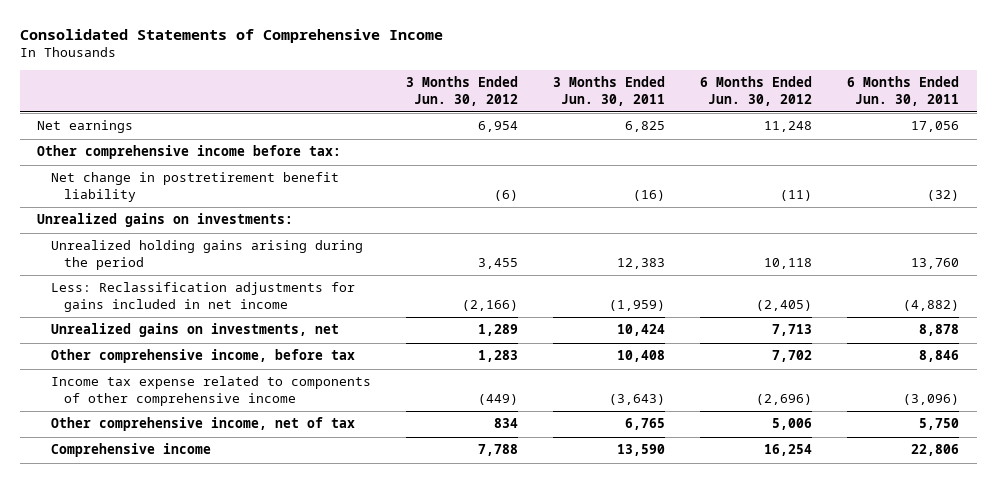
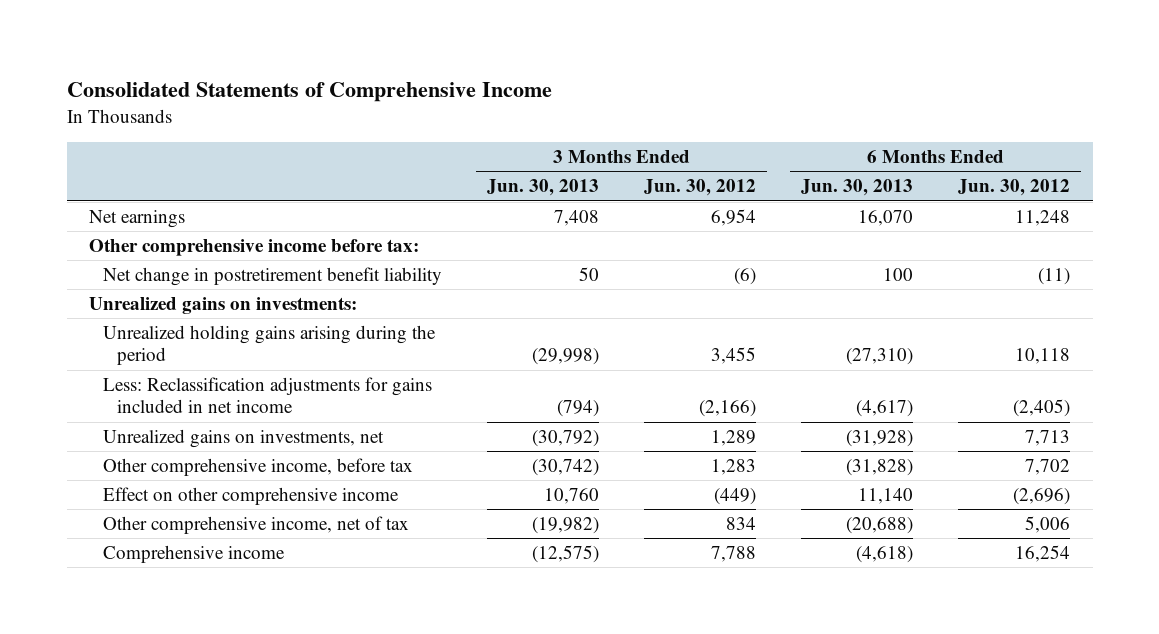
[553,76,666,106] 3 Months Ended Jun. 30, 2011 -> none
[847,76,960,106] 6 Months Ended Jun. 30, 2011 -> none
none -> [487,179,600,197] Jun. 30, 2013
none -> [801,179,914,197] Jun. 30, 2013
[50,376,371,406] Income tax expense related to components of other comprehensive income -> [103,487,400,506] Effect on other comprehensive income

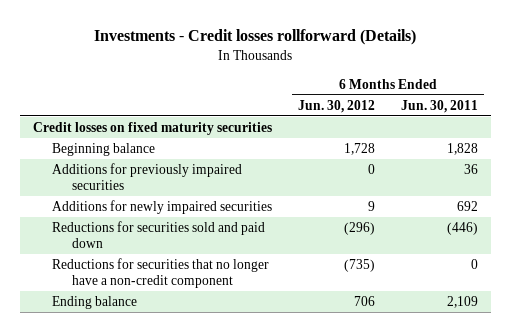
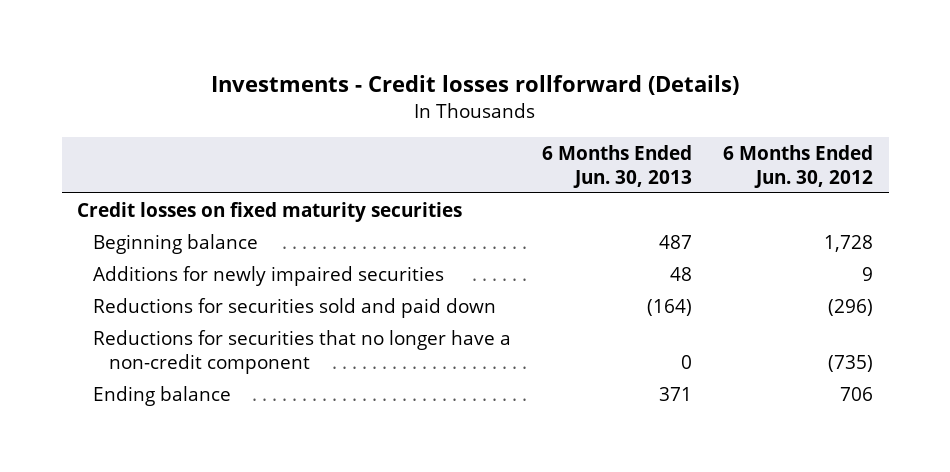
[400,99,478,113] Jun. 30, 2011 -> none
none -> [542,144,693,188] 6 Months Ended Jun. 30, 2013
[52,163,243,190] Additions for previously impaired securities -> none

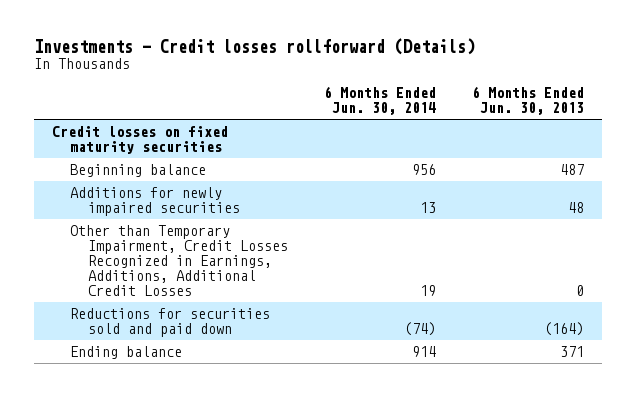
[723,144,874,188] 6 Months Ended Jun. 30, 2012 -> none
none -> [323,86,436,116] 6 Months Ended Jun. 30, 2014
none -> [69,225,288,296] Other than Temporary Impairment, Credit Losses Recognized in Earnings, Additions, Additional Credit Losses
[93,329,512,374] Reductions for securities that no longer have a non-credit component -> none

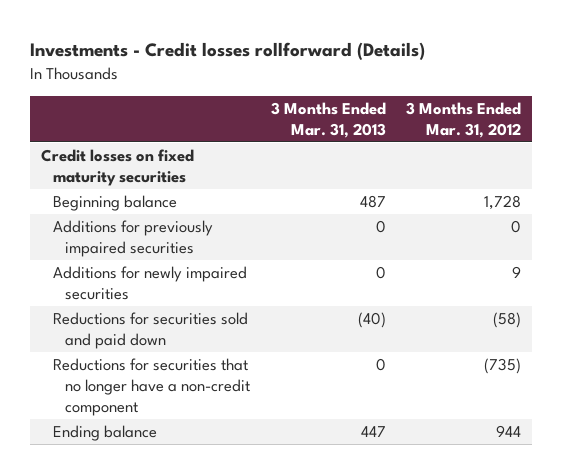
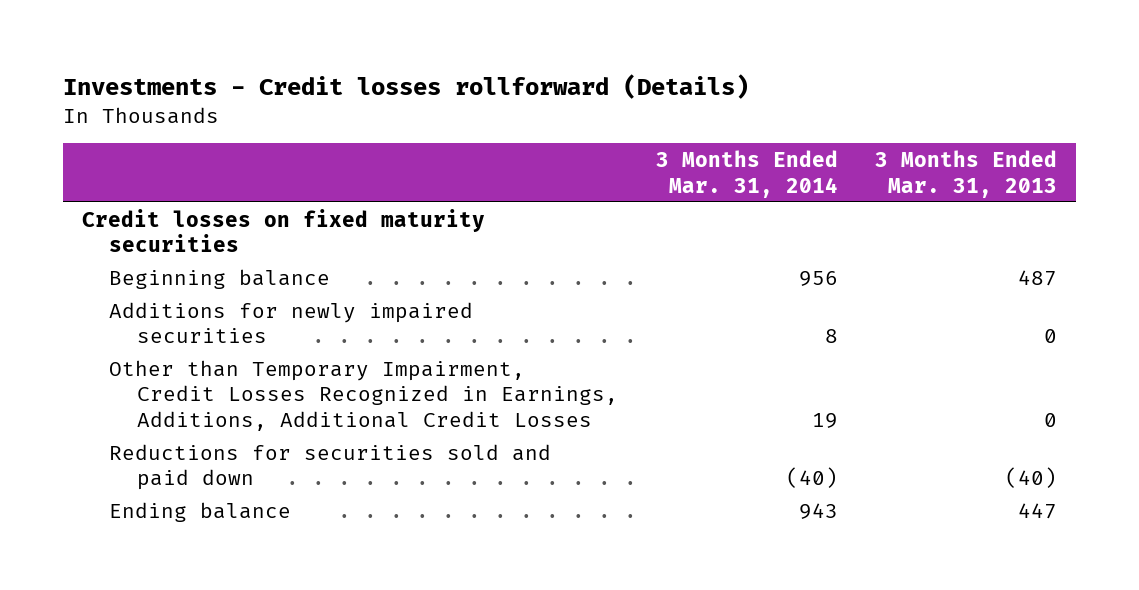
[406,101,522,138] 3 Months Ended Mar. 31, 2012 -> none
none -> [655,150,838,198] 3 Months Ended Mar. 31, 2014
[52,220,213,258] Additions for previously impaired securities -> none
none -> [109,359,618,432] Other than Temporary Impairment, Credit Losses Recognized in Earnings, Additions, Additional Credit Losses
[52,358,251,416] Reductions for securities that no longer have a non-credit component -> none

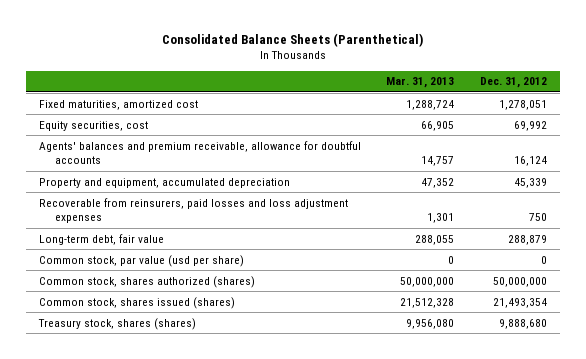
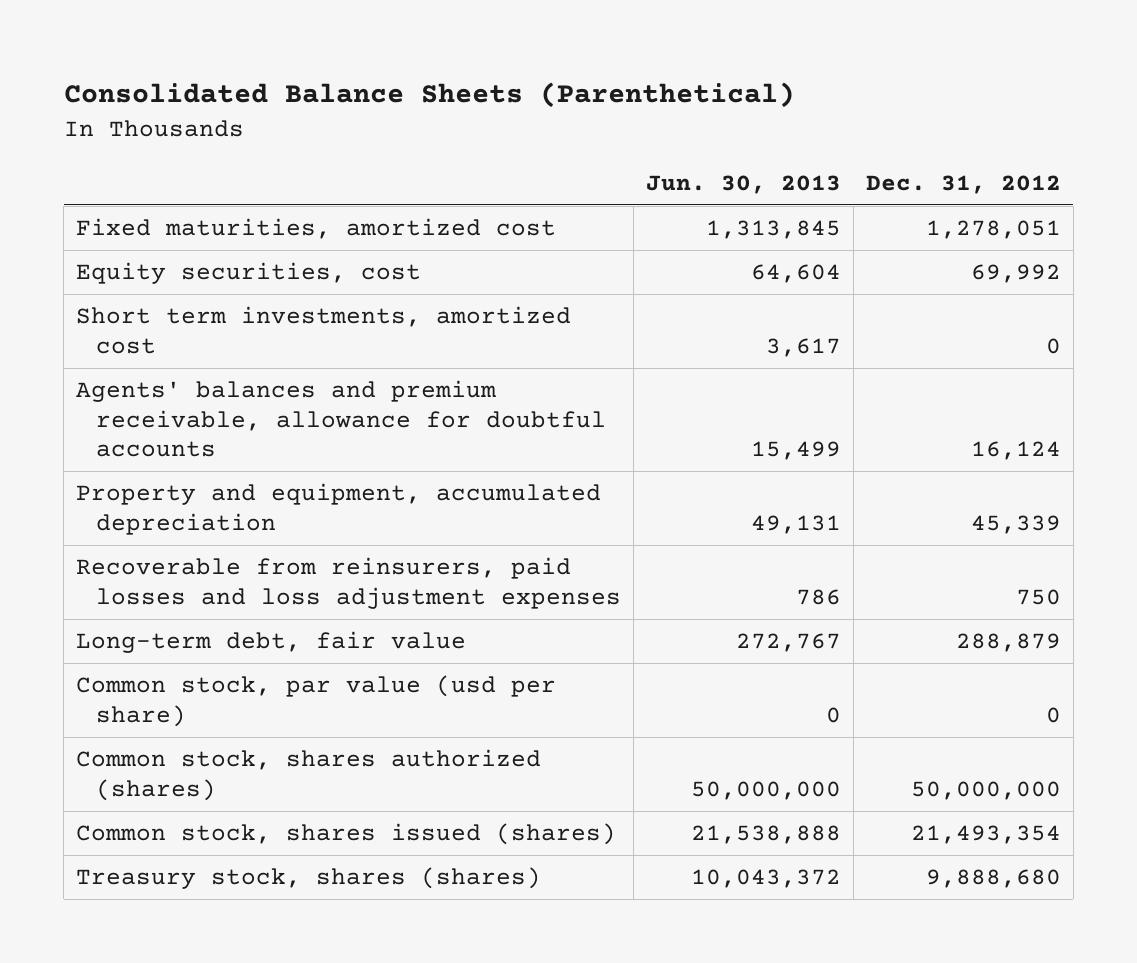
[386,77,455,89] Mar. 31, 2013 -> none
none -> [646,174,842,194] Jun. 30, 2013
none -> [76,306,572,354] Short term investments, amortized cost

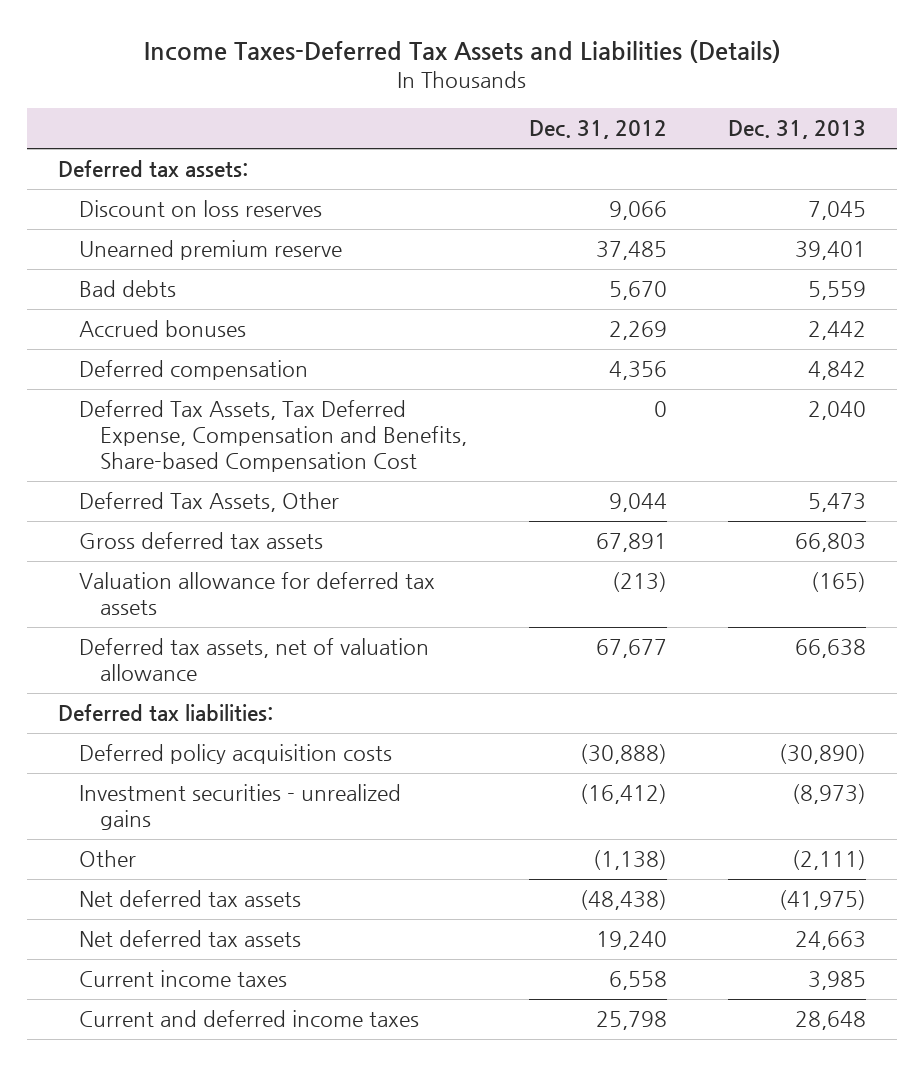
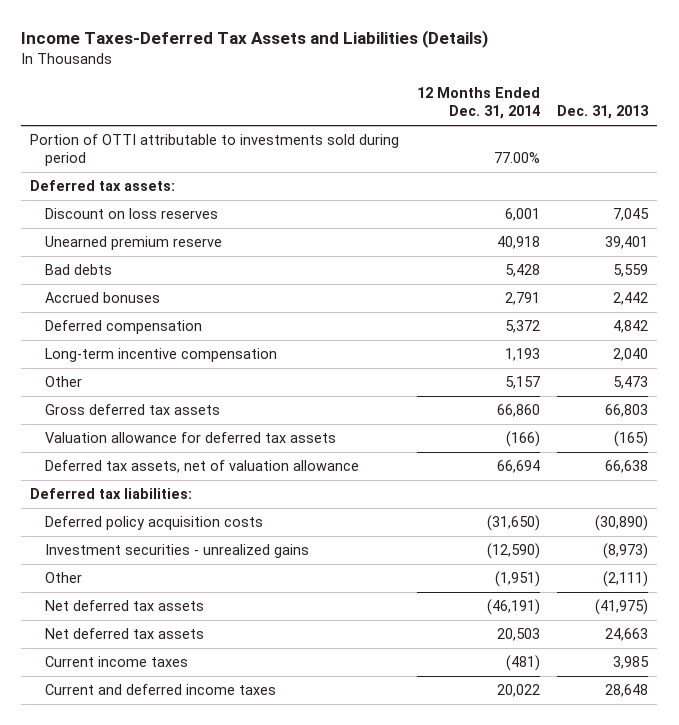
[528,120,667,140] Dec. 31, 2012 -> none
none -> [416,87,540,120] 12 Months Ended Dec. 31, 2014
none -> [30,134,400,167] Portion of OTTI attributable to investments sold during period
[79,400,468,473] Deferred Tax Assets, Tax Deferred Expense, Compensation and Benefits, Share-based Compensation Cost -> [45,348,278,363] Long-term incentive compensation
[79,492,340,513] Deferred Tax Assets, Other -> [45,376,83,388] Other

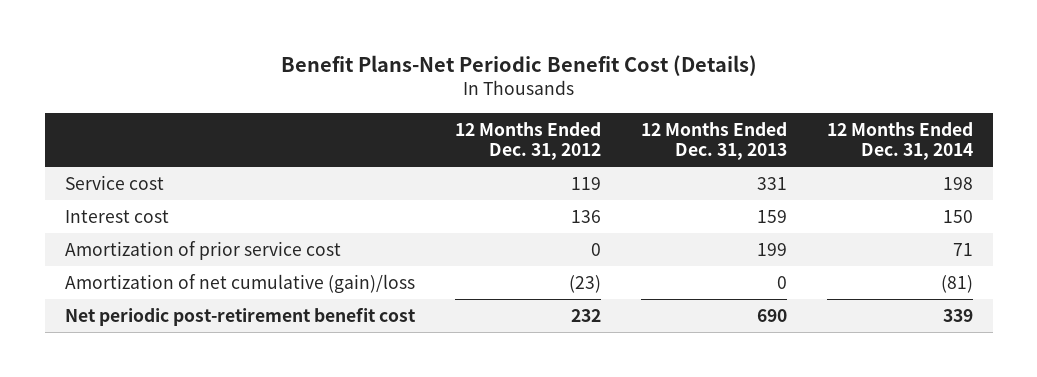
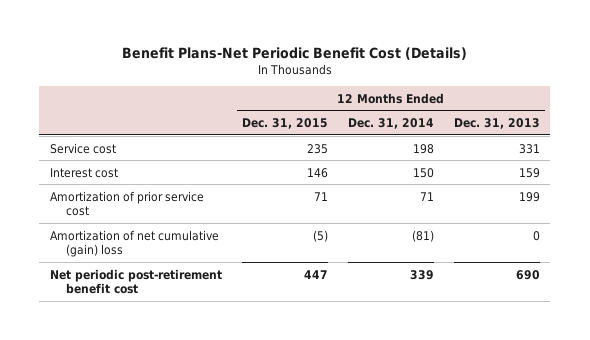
[454,121,601,160] 12 Months Ended Dec. 31, 2012 -> none
none -> [241,118,328,130] Dec. 31, 2015
[64,273,415,293] Amortization of net cumulative (gain)/loss -> [49,229,219,258] Amortization of net cumulative (gain) loss

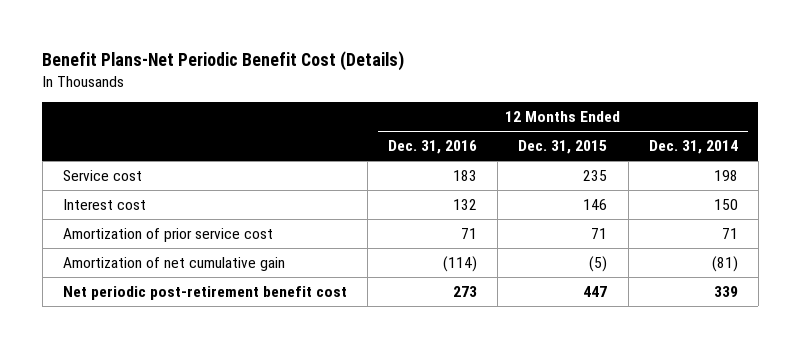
[454,118,541,130] Dec. 31, 2013 -> none
none -> [388,140,478,155] Dec. 31, 2016
[49,229,219,258] Amortization of net cumulative (gain) loss -> [62,257,285,272] Amortization of net cumulative gain

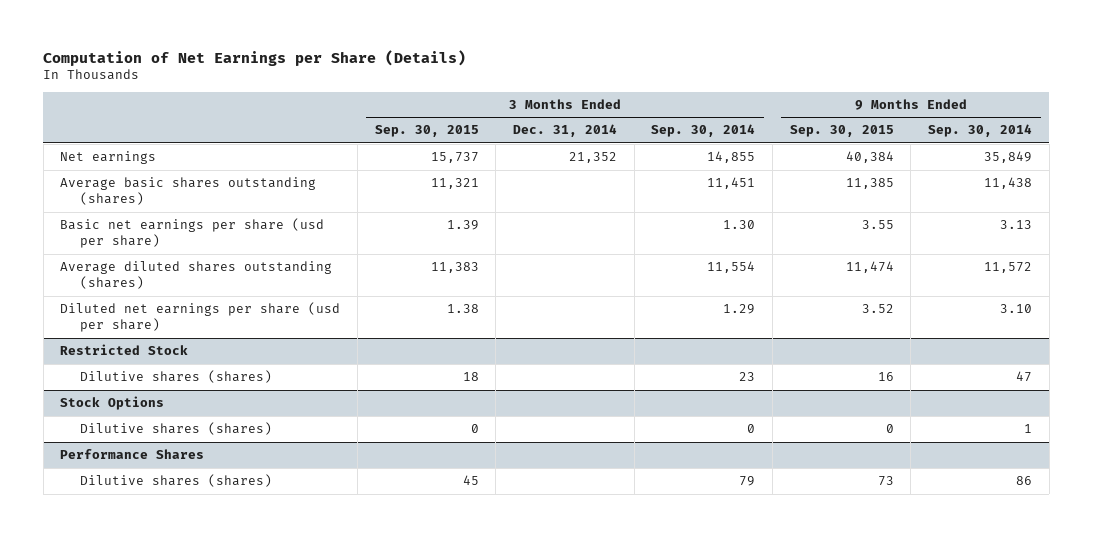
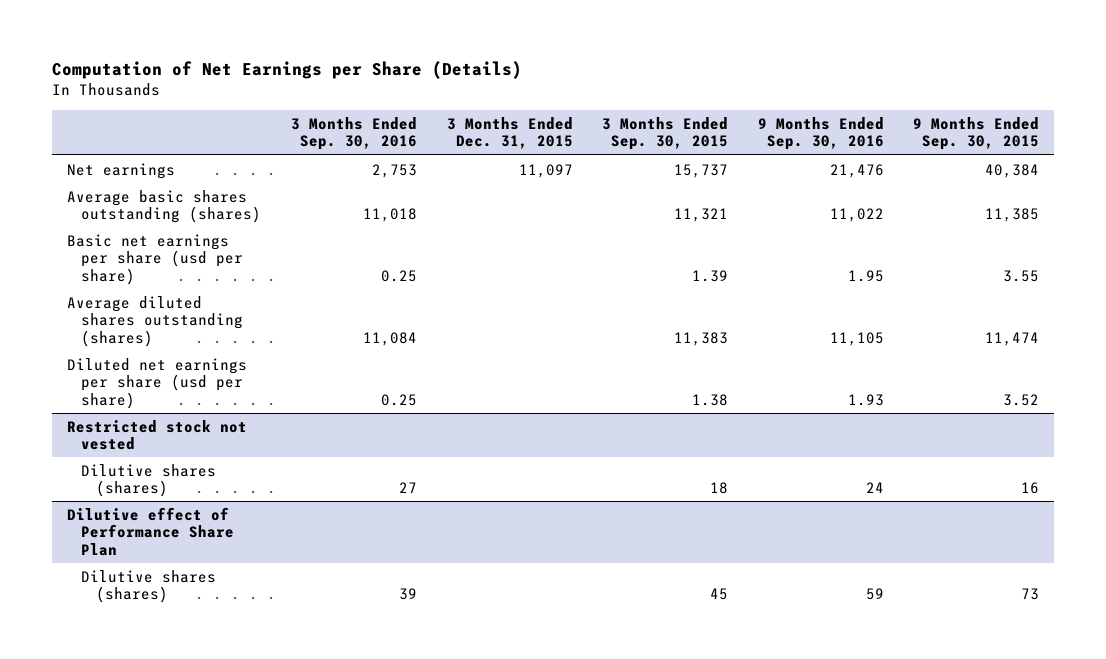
[513,124,618,138] Dec. 31, 2014 -> none
[651,124,756,138] Sep. 30, 2014 -> none
[928,124,1033,138] Sep. 30, 2014 -> none
none -> [290,116,417,151] 3 Months Ended Sep. 30, 2016
none -> [446,116,573,150] 3 Months Ended Dec. 31, 2015
none -> [757,116,884,151] 9 Months Ended Sep. 30, 2016
[60,344,189,356] Restricted Stock -> [66,419,247,451] Restricted stock not vested
[60,396,165,411] Stock Options -> none
[80,422,273,436] Dilutive shares (shares) -> none
[60,449,205,460] Performance Shares -> [66,506,235,556] Dilutive effect of Performance Share Plan

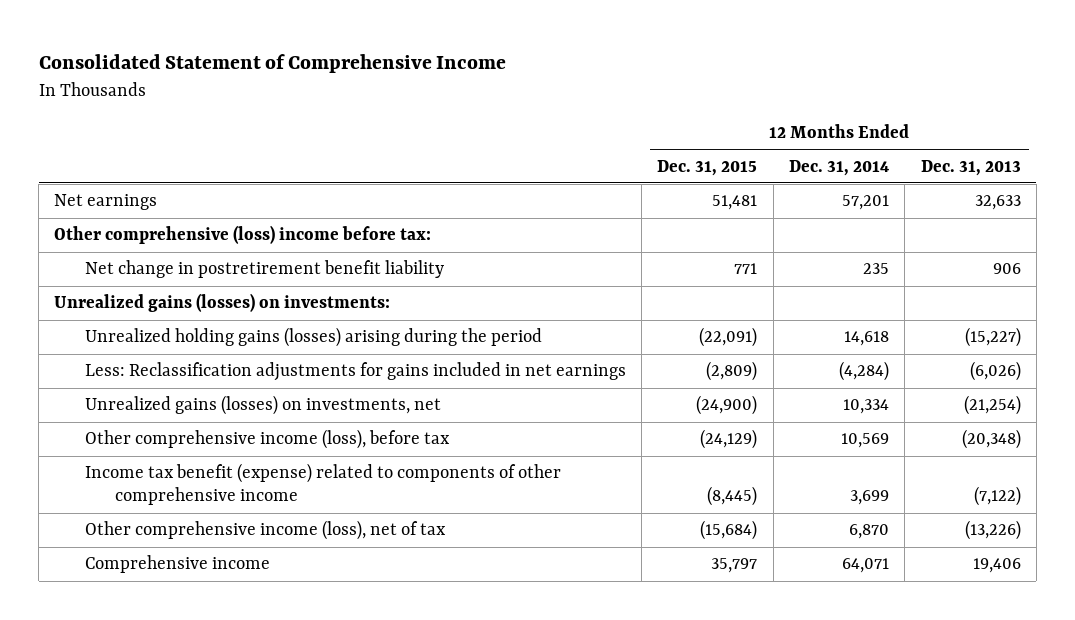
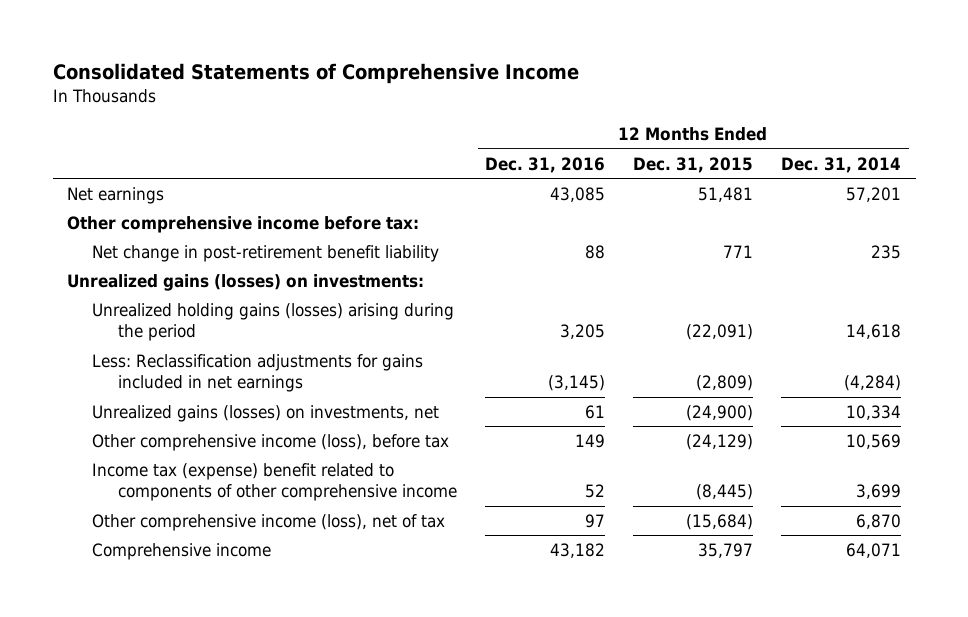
[38,54,506,74] Consolidated Statement of Comprehensive Income -> [52,63,579,85] Consolidated Statements of Comprehensive Income
[920,159,1021,176] Dec. 31, 2013 -> none
none -> [485,156,606,173] Dec. 31, 2016
[54,225,432,245] Other comprehensive (loss) income before tax: -> [66,215,419,233] Other comprehensive income before tax:
[84,260,444,279] Net change in postretirement benefit liability -> [92,244,440,262] Net change in post-retirement benefit liability
[84,463,561,506] Income tax benefit (expense) related to components of other comprehensive income -> [92,462,457,502] Income tax (expense) benefit related to components of other comprehensive income

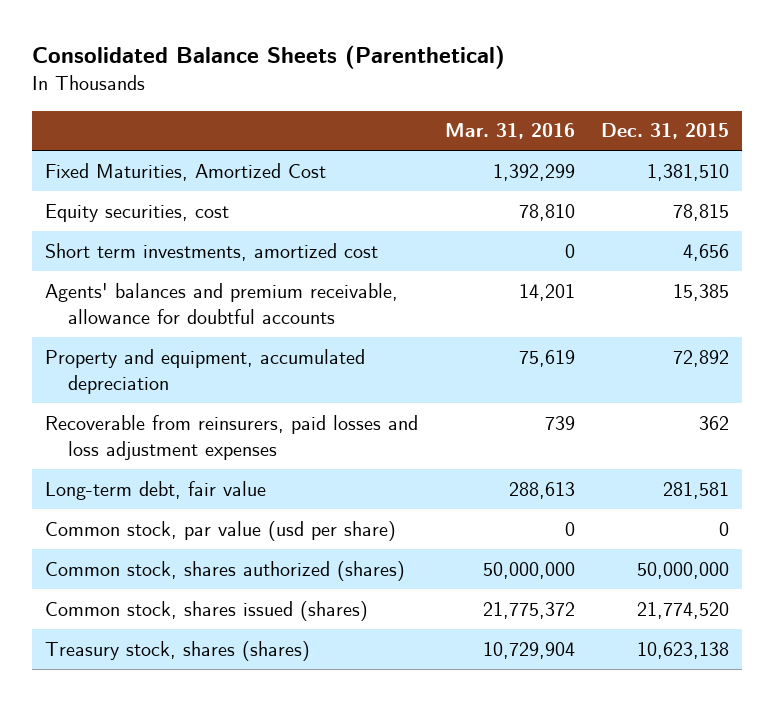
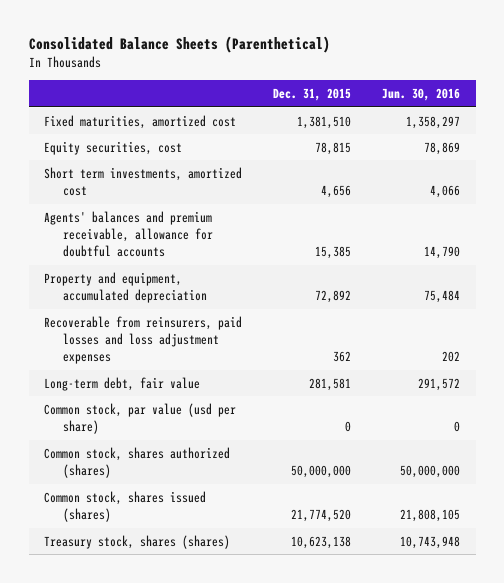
[444,123,575,140] Mar. 31, 2016 -> none
none -> [382,87,461,101] Jun. 30, 2016
[45,162,327,181] Fixed Maturities, Amortized Cost -> [44,114,237,129] Fixed maturities, amortized cost

